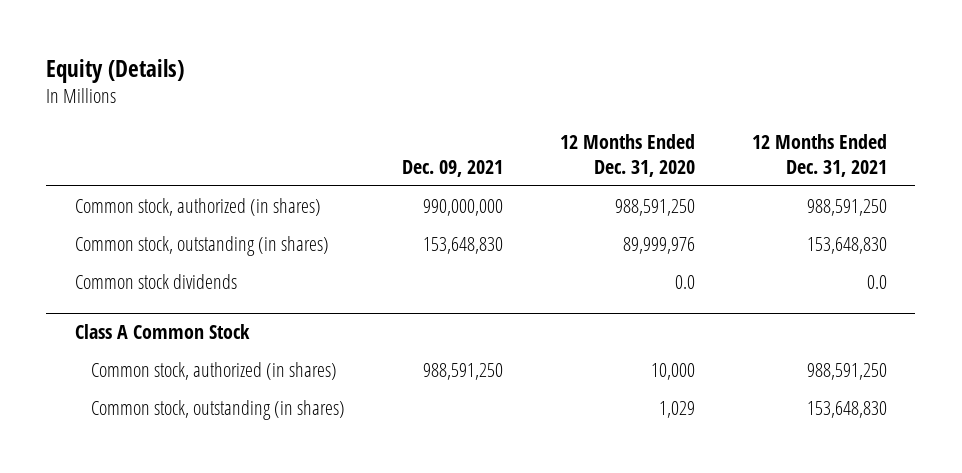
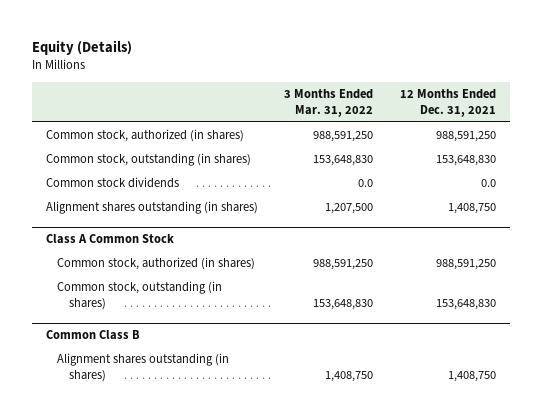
[402,159,504,177] Dec. 09, 2021 -> none
[559,134,695,177] 12 Months Ended Dec. 31, 2020 -> none
none -> [284,88,374,117] 3 Months Ended Mar. 31, 2022
none -> [45,201,258,215] Alignment shares outstanding (in shares)
none -> [45,330,140,341] Common Class B
none -> [57,353,230,383] Alignment shares outstanding (in shares)

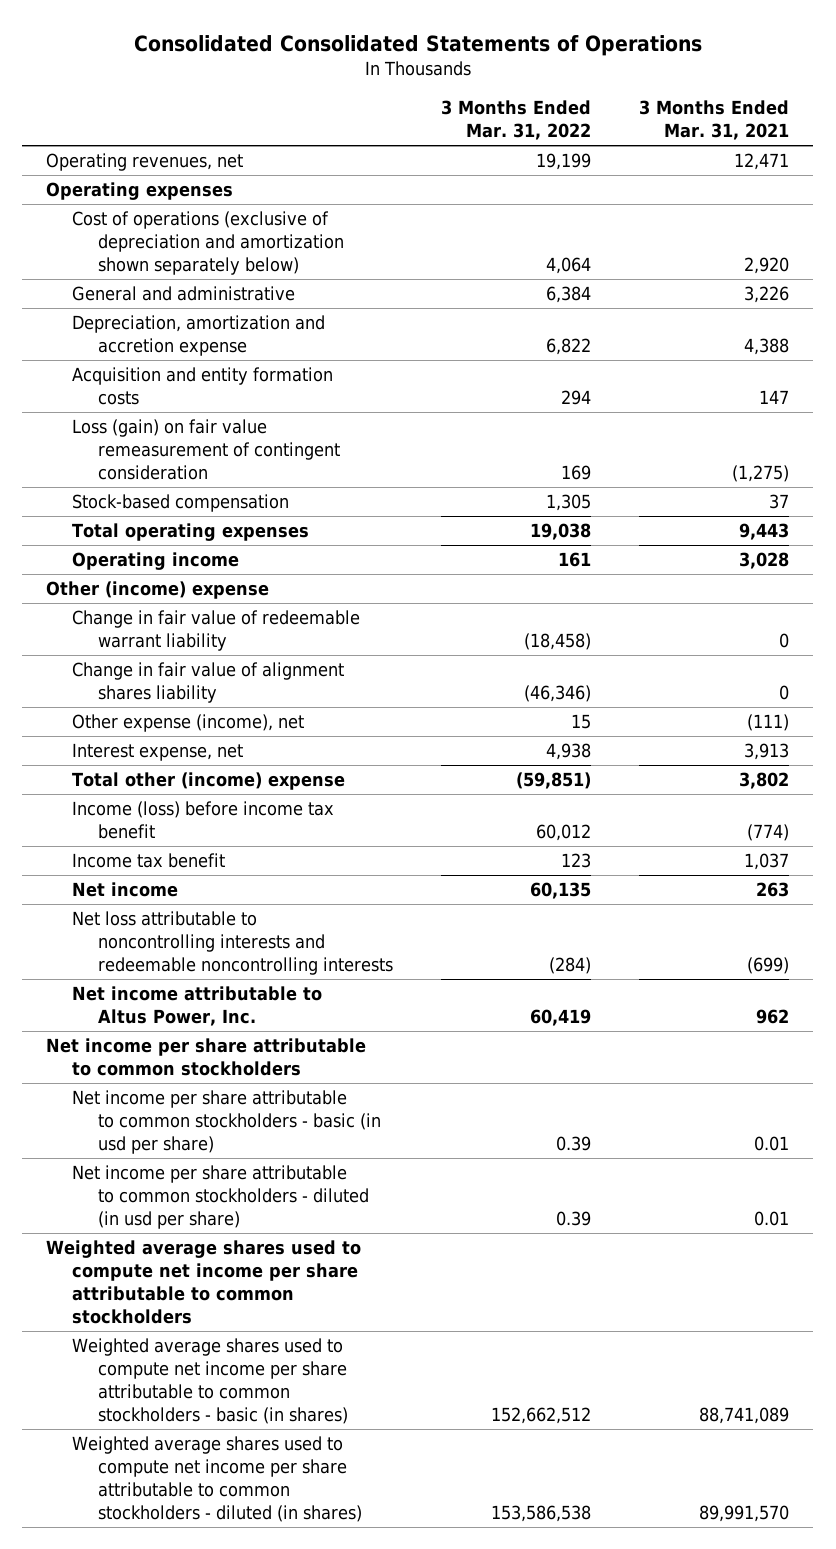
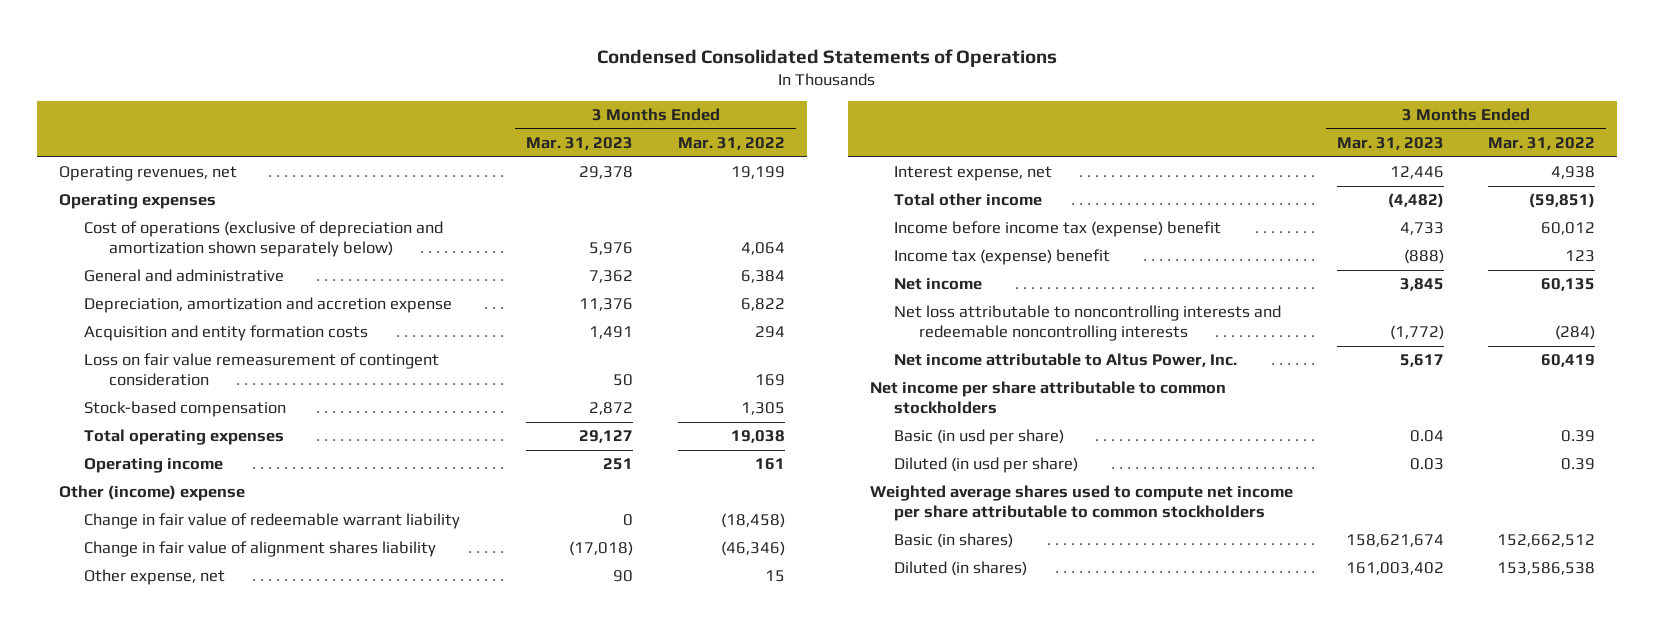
[133,34,702,56] Consolidated Consolidated Statements of Operations -> [597,48,1058,67] Condensed Consolidated Statements of Operations
[639,100,790,141] 3 Months Ended Mar. 31, 2021 -> none
none -> [526,137,634,151] Mar. 31, 2023
[72,419,341,480] Loss (gain) on fair value remeasurement of contingent consideration -> [84,353,440,387] Loss on fair value remeasurement of contingent consideration
[72,714,305,733] Other expense (income), net -> [84,569,226,586] Other expense, net
[72,772,346,791] Total other (income) expense -> [894,193,1043,207] Total other income
[72,801,335,840] Income (loss) before income tax benefit -> [894,221,1222,238] Income before income tax (expense) benefit
[72,853,226,869] Income tax benefit -> [894,249,1111,266] Income tax (expense) benefit
[72,1090,382,1154] Net income per share attributable to common stockholders - basic (in usd per share) -> [894,429,1065,446] Basic (in usd per share)
[72,1165,370,1229] Net income per share attributable to common stockholders - diluted (in usd per share) -> [894,457,1079,474] Diluted (in usd per share)
[72,1338,349,1424] Weighted average shares used to compute net income per share attributable to common stockholders - basic (in shares) -> [894,533,1014,549] Basic (in shares)
[72,1436,363,1522] Weighted average shares used to compute net income per share attributable to common stockholders - diluted (in shares) -> [894,561,1028,577] Diluted (in shares)

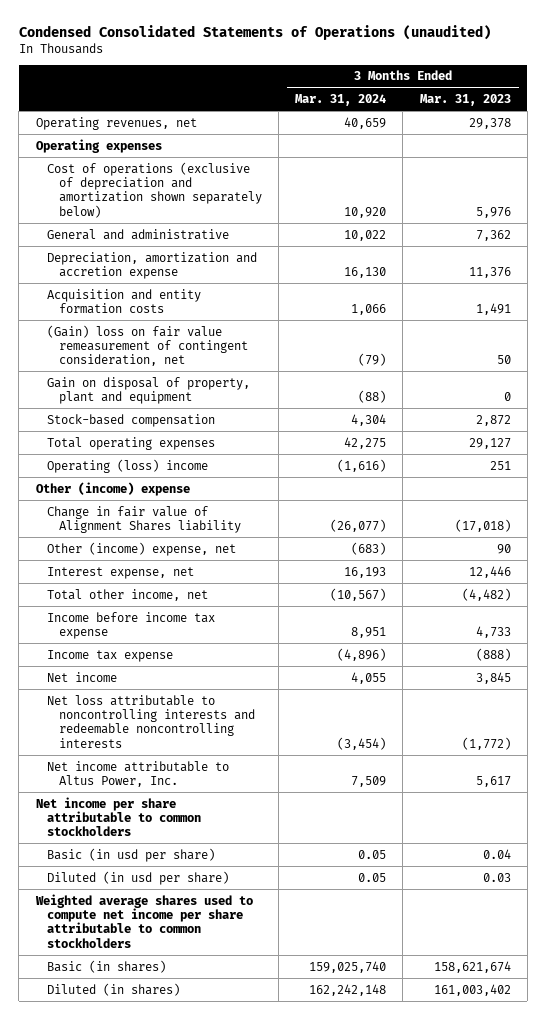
[597,48,1058,67] Condensed Consolidated Statements of Operations -> [18,25,491,41] Condensed Consolidated Statements of Operations (unaudited)
[677,137,785,151] Mar. 31, 2022 -> none
none -> [295,93,387,106] Mar. 31, 2024
[84,353,440,387] Loss on fair value remeasurement of contingent consideration -> [47,324,248,367] (Gain) loss on fair value remeasurement of contingent consideration, net
none -> [47,376,251,404] Gain on disposal of property, plant and equipment
[84,458,224,474] Operating income -> [47,458,209,473] Operating (loss) income
[84,513,461,530] Change in fair value of redeemable warrant liability -> none
[84,541,437,558] Change in fair value of alignment shares liability -> [47,505,241,533] Change in fair value of Alignment Shares liability
[84,569,226,586] Other expense, net -> [47,541,237,556] Other (income) expense, net
[894,193,1043,207] Total other income -> [47,588,209,601] Total other income, net
[894,221,1222,238] Income before income tax (expense) benefit -> [47,611,216,639] Income before income tax expense
[894,249,1111,266] Income tax (expense) benefit -> [47,649,174,662] Income tax expense

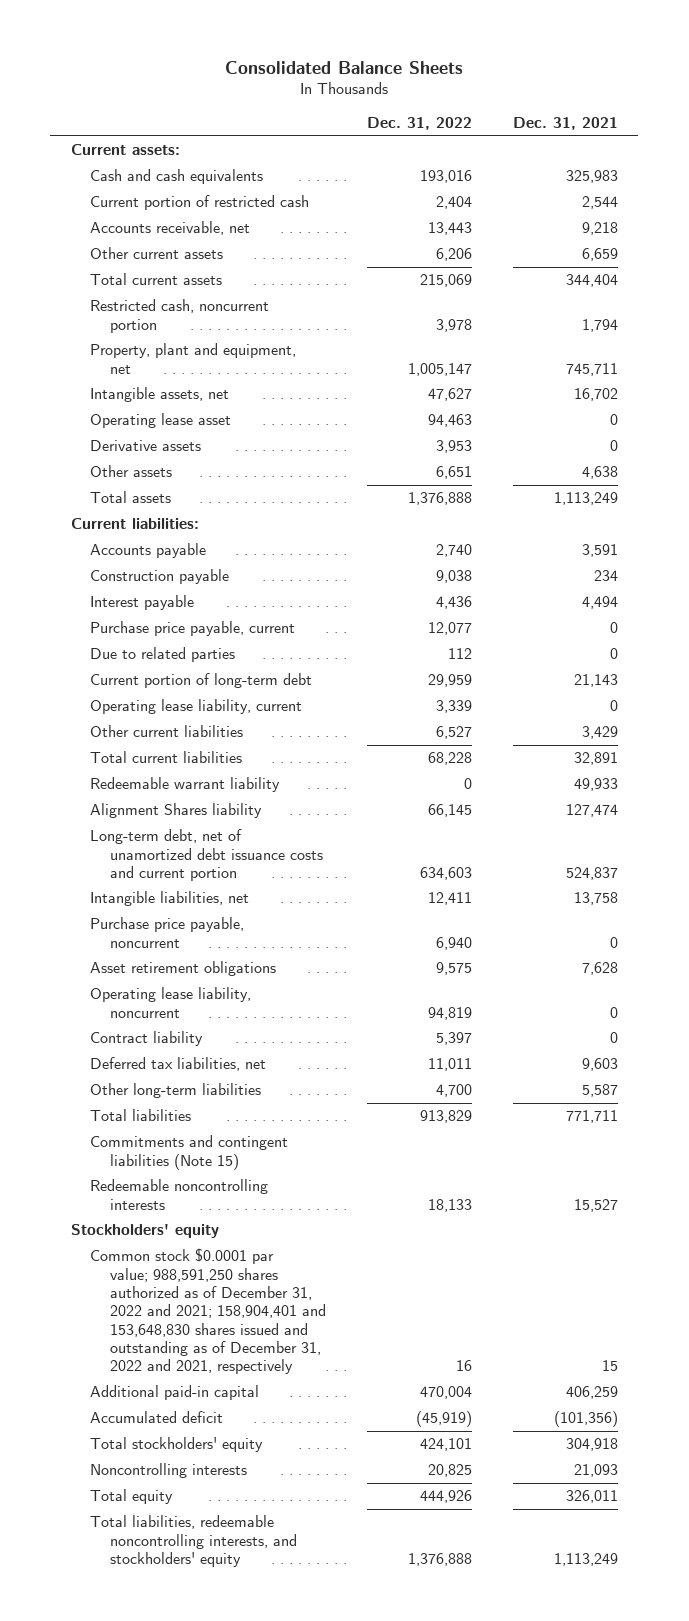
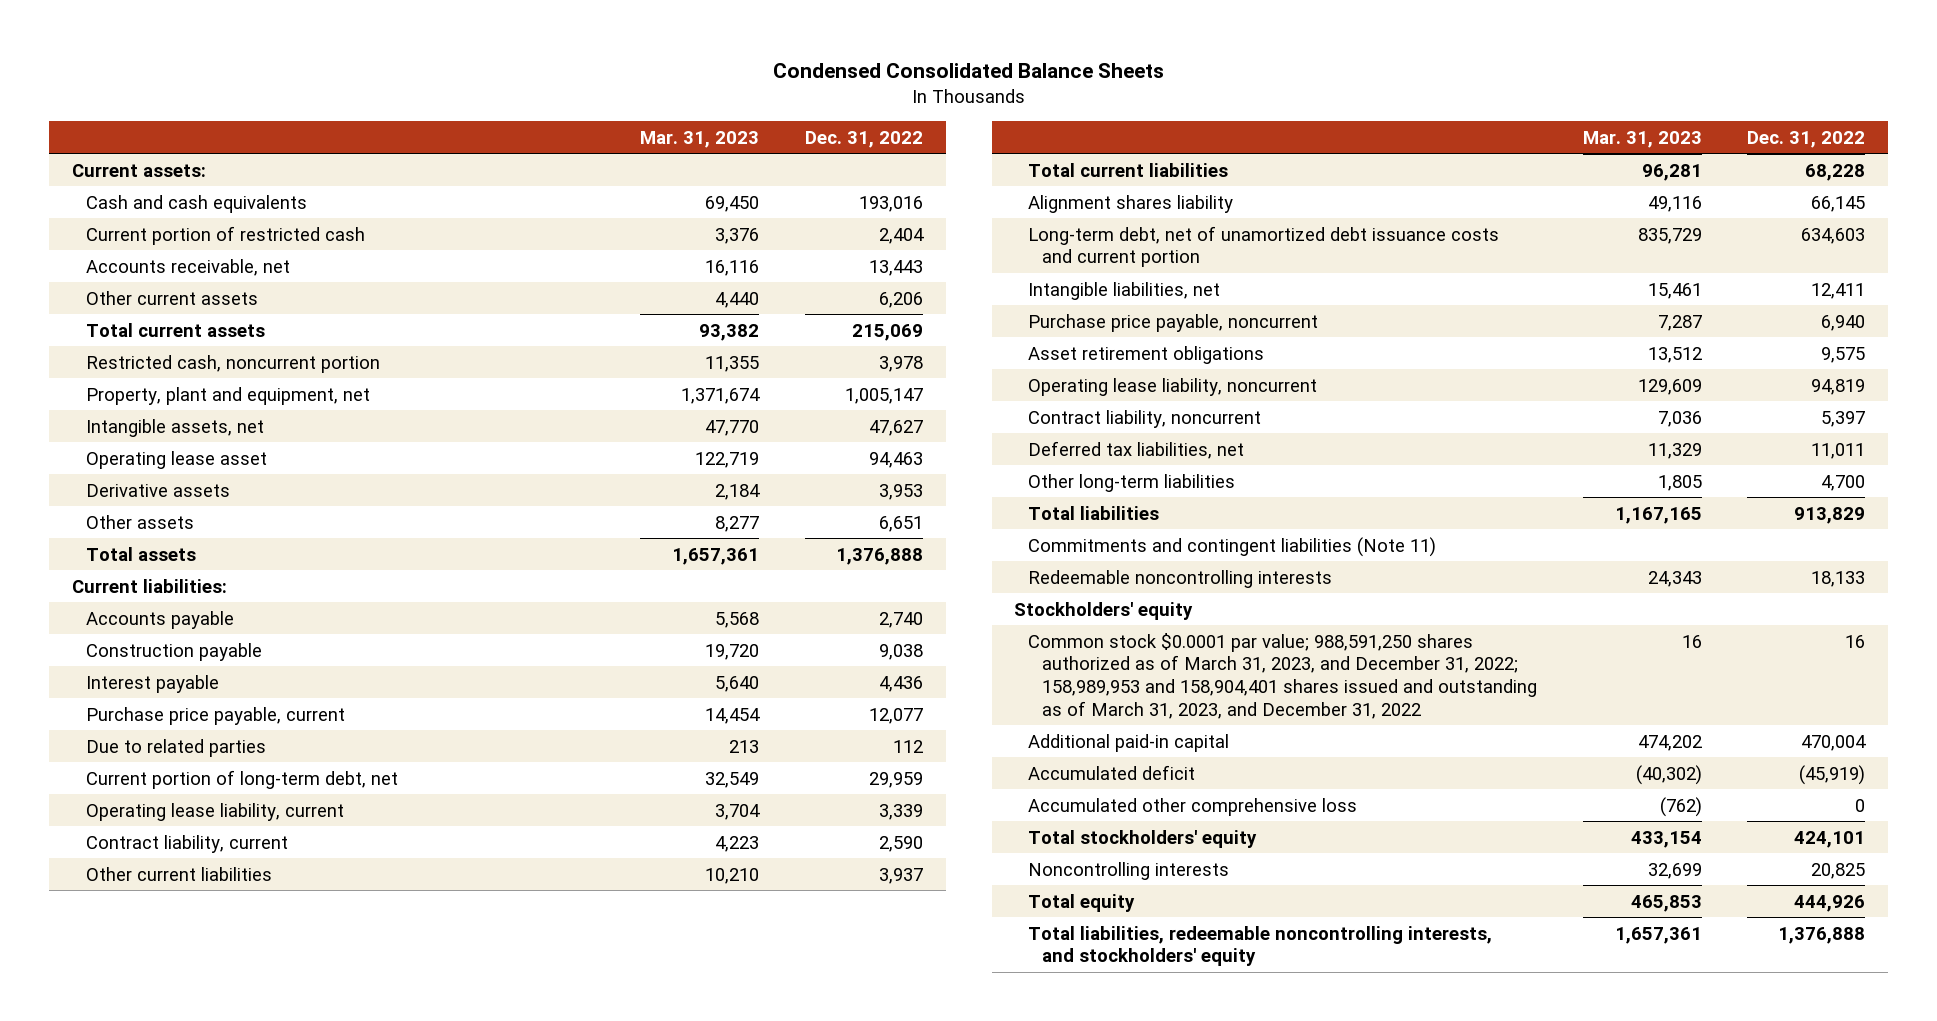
[225,60,464,74] Consolidated Balance Sheets -> [772,62,1164,78] Condensed Consolidated Balance Sheets
[513,116,619,130] Dec. 31, 2021 -> none
none -> [640,130,760,148] Mar. 31, 2023
[90,673,313,689] Current portion of long-term debt -> [86,769,399,789] Current portion of long-term debt, net
none -> [86,834,289,853] Contract liability, current
[436,726,473,740] 6,527 -> [878,867,923,884] 3,937
[90,777,281,793] Redeemable warrant liability -> none
[90,803,263,819] Alignment Shares liability -> [1028,194,1234,213] Alignment shares liability
[90,1031,204,1047] Contract liability -> [1028,409,1262,428] Contract liability, noncurrent
[90,1135,289,1170] Commitments and contingent liabilities (Note 15) -> [1028,536,1437,557] Commitments and contingent liabilities (Note 11)
[90,1248,327,1375] Common stock $0.0001 par value; 988,591,250 shares authorized as of December 31, 2022 and 2021; 158,904,401 and 153,648,830 shares issued and outstanding as of December 31, 2022 and 2021, respectively -> [1028,632,1538,719] Common stock $0.0001 par value; 988,591,250 shares authorized as of March 31, 2023, and December 31, 2022; 158,989,953 and 158,904,401 shares issued and outstanding as of March 31, 2023, and December 31, 2022
none -> [1028,797,1358,816] Accumulated other comprehensive loss

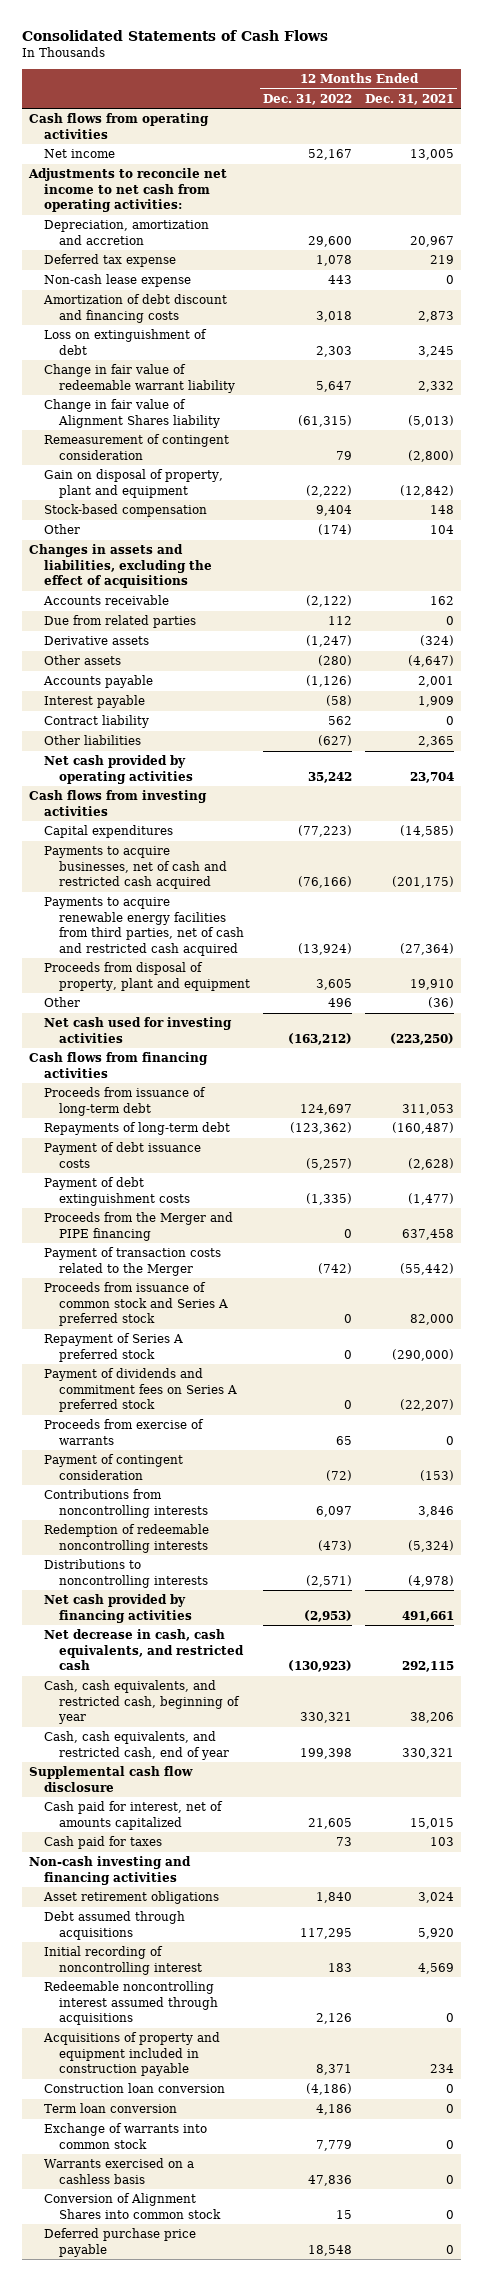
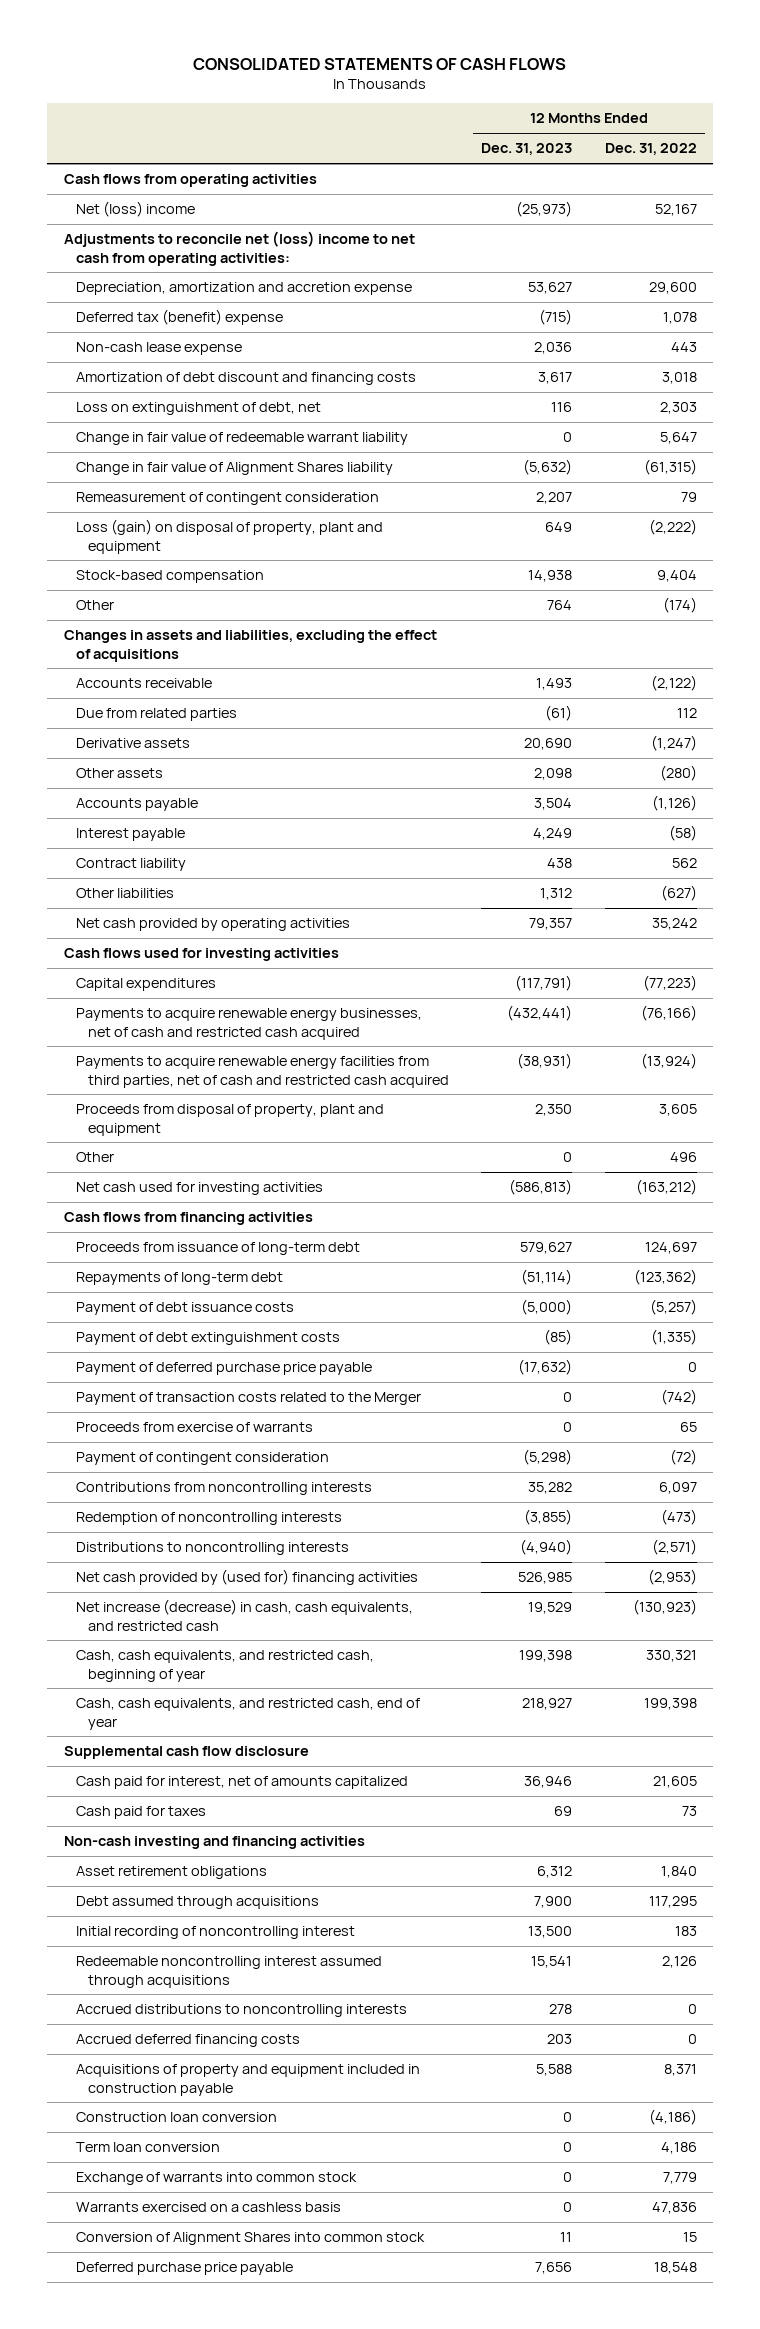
[22,29,329,41] Consolidated Statements of Cash Flows -> [193,57,567,70] CONSOLIDATED STATEMENTS OF CASH FLOWS
[365,93,455,105] Dec. 31, 2021 -> none
none -> [481,143,573,156] Dec. 31, 2023
[43,149,115,159] Net income -> [75,201,195,218] Net (loss) income
[27,168,227,213] Adjustments to reconcile net income to net cash from operating activities: -> [63,231,415,266] Adjustments to reconcile net (loss) income to net cash from operating activities:
[43,220,209,245] Depreciation, amortization and accretion -> [75,282,412,296] Depreciation, amortization and accretion expense
[43,254,176,268] Deferred tax expense -> [75,309,283,326] Deferred tax (benefit) expense
[43,329,207,355] Loss on extinguishment of debt -> [75,402,321,416] Loss on extinguishment of debt, net
[43,469,223,498] Gain on disposal of property, plant and equipment -> [75,519,383,554] Loss (gain) on disposal of property, plant and equipment
[28,790,207,816] Cash flows from investing activities -> [63,948,339,962] Cash flows used for investing activities
[43,846,228,890] Payments to acquire businesses, net of cash and restricted cash acquired -> [75,1008,422,1040] Payments to acquire renewable energy businesses, net of cash and restricted cash acquired
[43,1212,233,1241] Proceeds from the Merger and PIPE financing -> none
none -> [75,1362,372,1376] Payment of deferred purchase price payable
[43,1282,229,1327] Proceeds from issuance of common stock and Series A preferred stock -> none
[43,1333,183,1362] Repayment of Series A preferred stock -> none
[43,1368,238,1413] Payment of dividends and commitment fees on Series A preferred stock -> none
[43,1524,209,1553] Redemption of redeemable noncontrolling interests -> [75,1512,342,1526] Redemption of noncontrolling interests
[43,1594,193,1623] Net cash provided by financing activities -> [75,1569,418,1586] Net cash provided by (used for) financing activities
[43,1629,245,1671] Net decrease in cash, cash equivalents, and restricted cash -> [75,1599,413,1631] Net increase (decrease) in cash, cash equivalents, and restricted cash
none -> [75,2004,407,2018] Accrued distributions to noncontrolling interests
none -> [75,2034,300,2048] Accrued deferred financing costs

